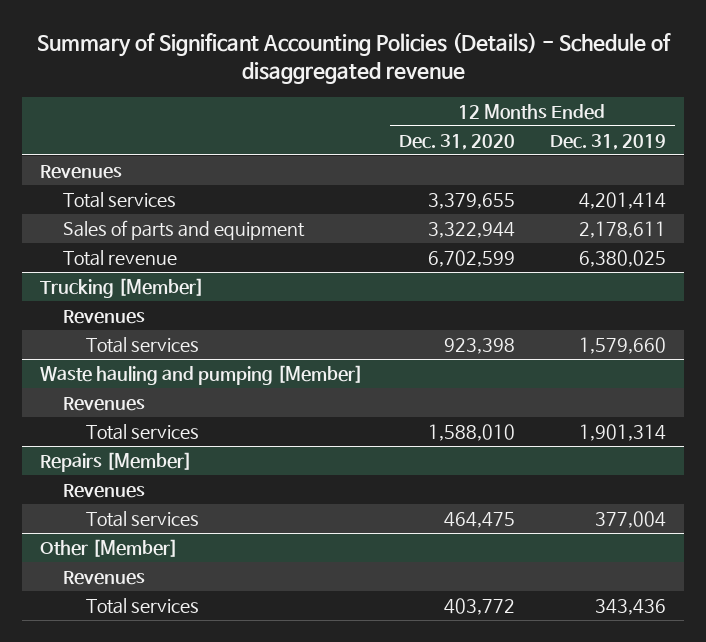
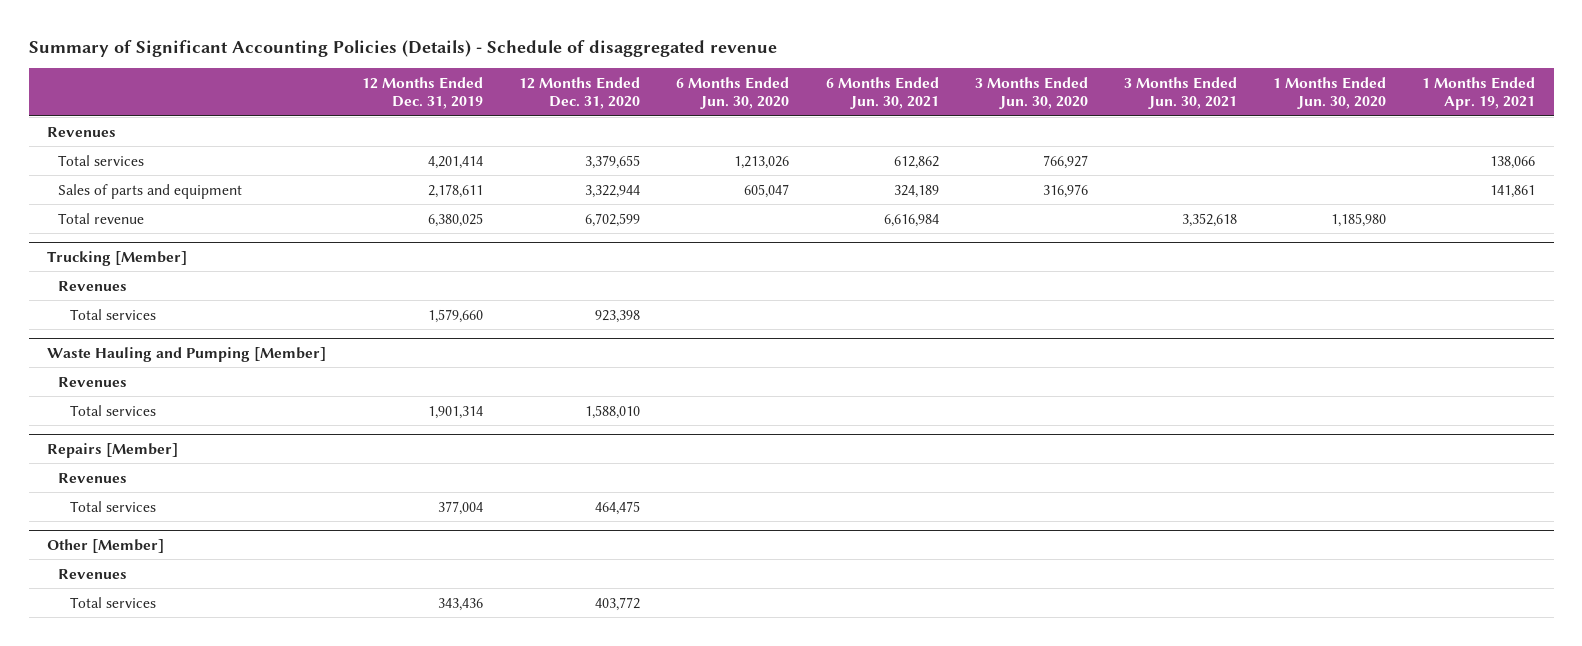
none -> [676,76,790,110] 6 Months Ended Jun. 30, 2020
none -> [825,76,939,110] 6 Months Ended Jun. 30, 2021
none -> [974,76,1088,110] 3 Months Ended Jun. 30, 2020
none -> [1123,76,1237,110] 3 Months Ended Jun. 30, 2021
none -> [1273,76,1387,110] 1 Months Ended Jun. 30, 2020
none -> [1422,76,1536,111] 1 Months Ended Apr. 19, 2021
[40,365,364,386] Waste hauling and pumping [Member] -> [46,346,326,362] Waste Hauling and Pumping [Member]

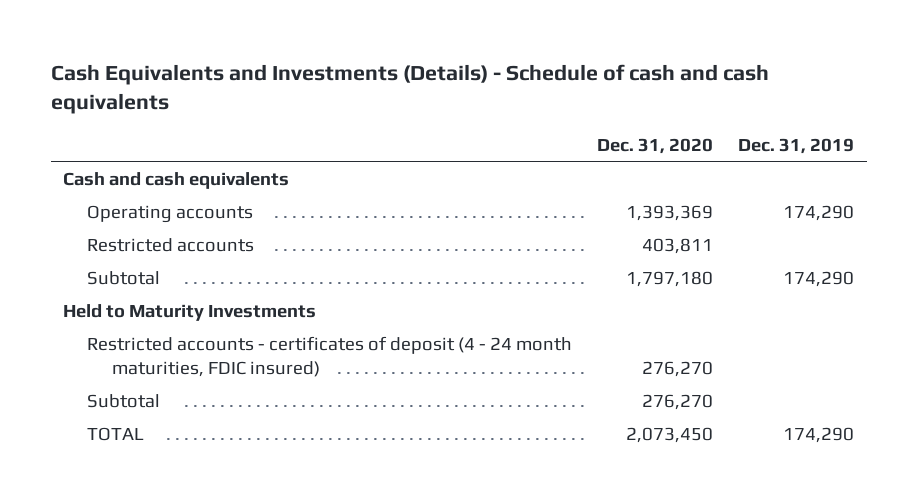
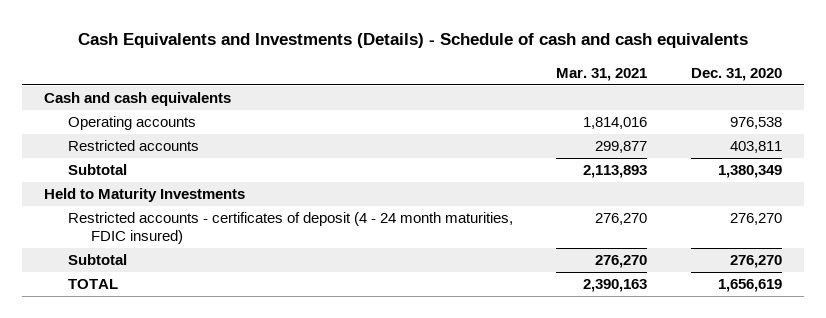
[738,137,855,154] Dec. 31, 2019 -> none
none -> [556,67,648,81] Mar. 31, 2021
[626,204,714,221] 1,393,369 -> [729,117,782,130] 976,538
[626,270,714,287] 1,797,180 -> [717,165,782,179] 1,380,349
[626,426,714,443] 2,073,450 -> [717,279,782,293] 1,656,619

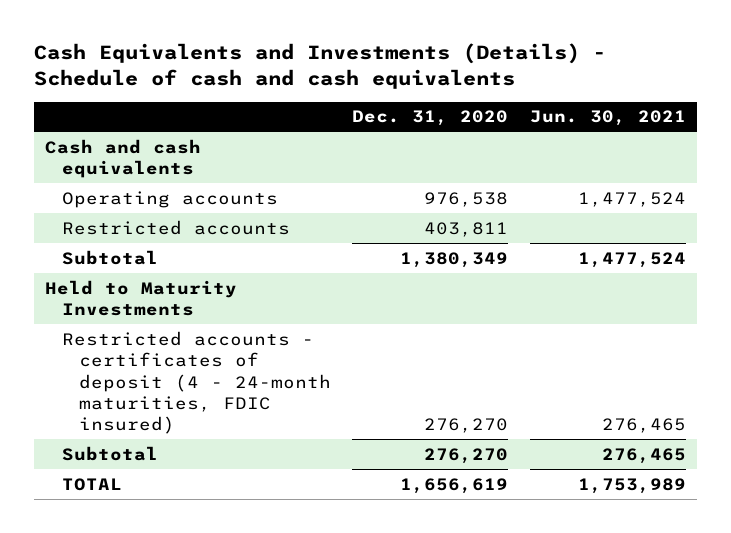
[556,67,648,81] Mar. 31, 2021 -> none
none -> [530,110,687,127] Jun. 30, 2021
[67,212,513,244] Restricted accounts - certificates of deposit (4 - 24 month maturities, FDIC insured) -> [61,330,331,435] Restricted accounts - certificates of deposit (4 - 24-month maturities, FDIC insured)

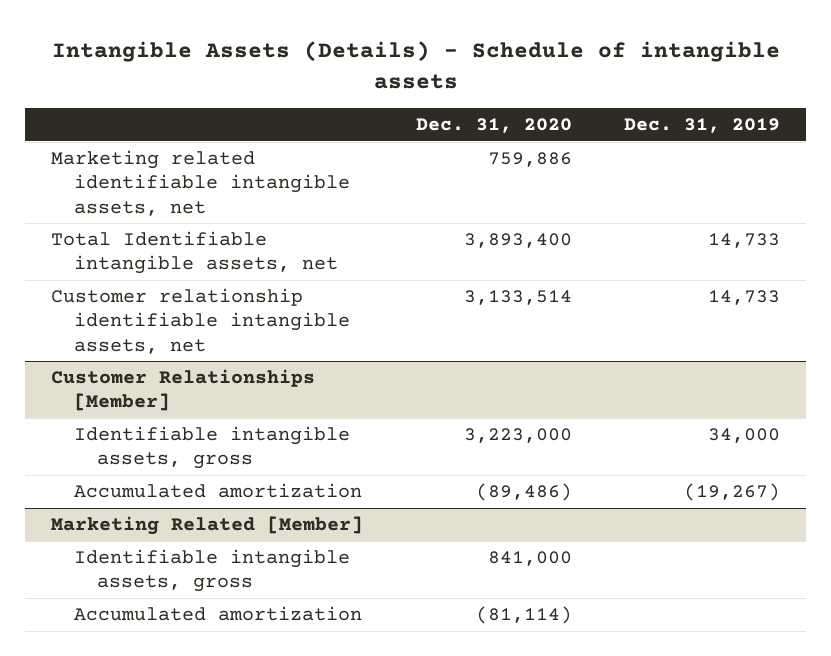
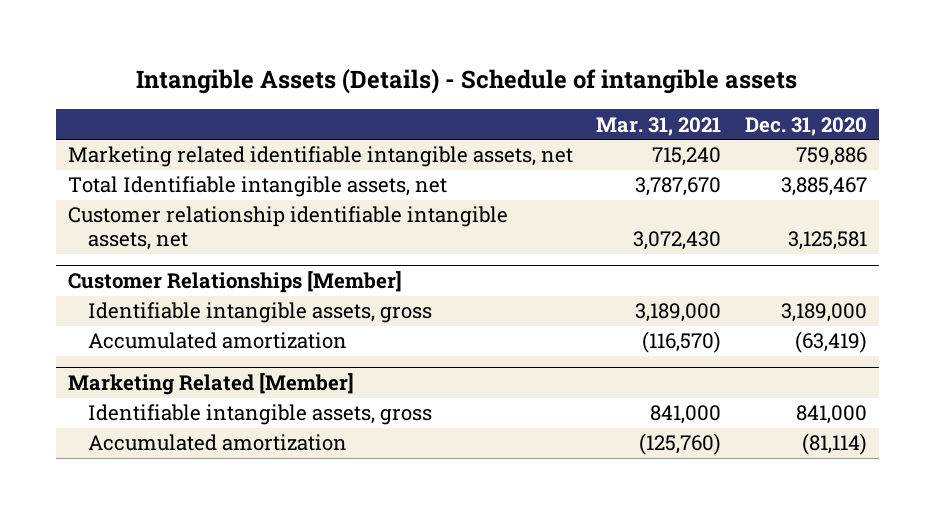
[623,118,780,134] Dec. 31, 2019 -> none
none -> [596,116,722,136] Mar. 31, 2021
[463,233,572,249] 3,893,400 -> [780,177,867,197] 3,885,467
[463,290,572,306] 3,133,514 -> [787,231,867,251] 3,125,581
[463,428,572,444] 3,223,000 -> [780,303,867,323] 3,189,000
[475,483,572,502] (89,486) -> [794,331,867,354] (63,419)

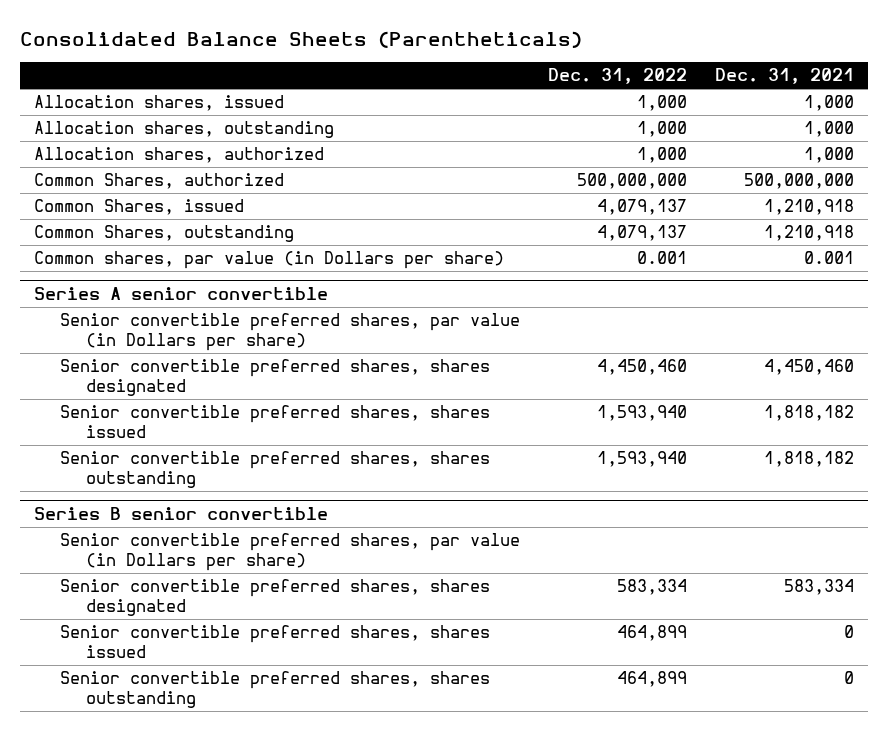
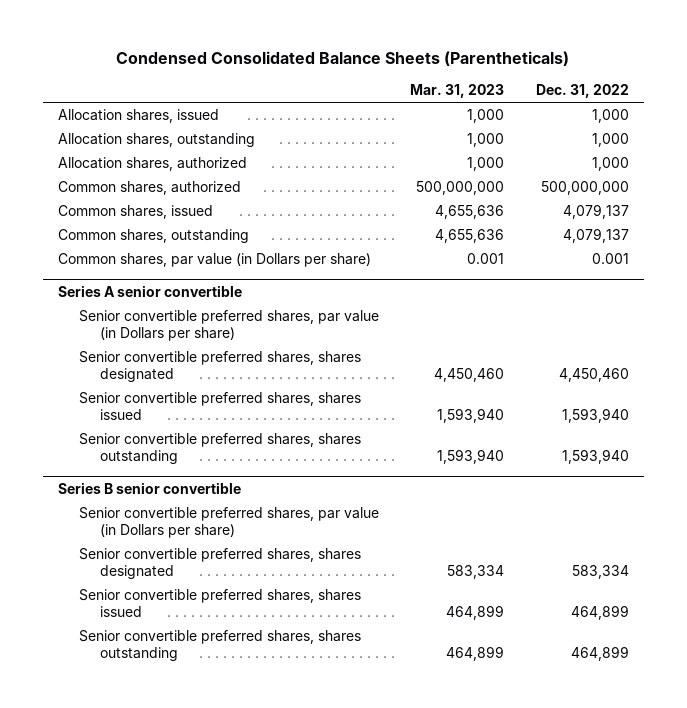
[20,30,583,48] Consolidated Balance Sheets (Parentheticals) -> [116,51,570,67] Condensed Consolidated Balance Sheets (Parentheticals)
[714,68,854,85] Dec. 31, 2021 -> none
none -> [410,84,505,99] Mar. 31, 2023
[34,173,285,190] Common Shares, authorized -> [58,181,242,196] Common shares, authorized
[34,199,245,216] Common Shares, issued -> [58,205,214,220] Common shares, issued
[34,225,295,243] Common Shares, outstanding -> [58,229,250,244] Common shares, outstanding

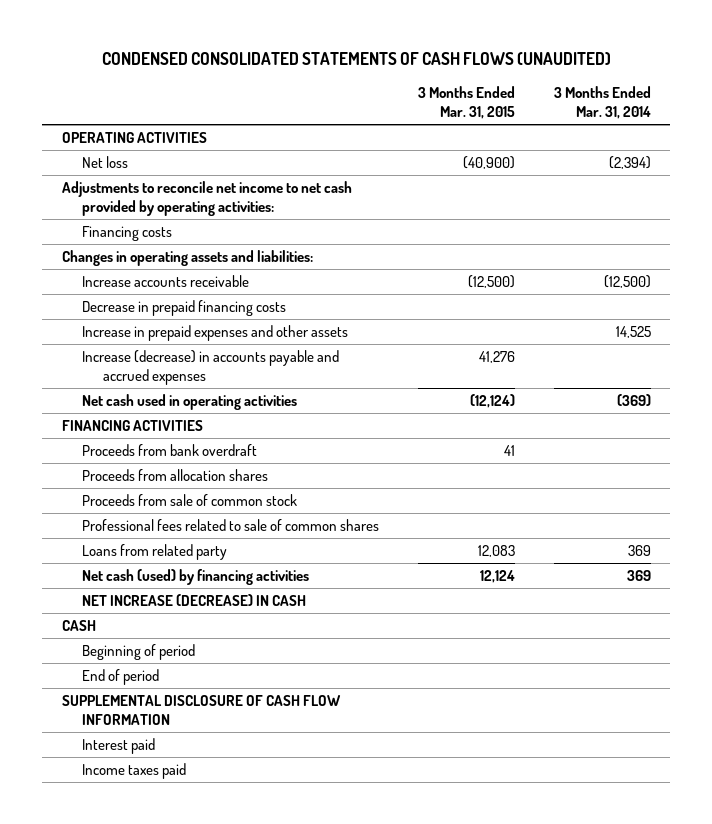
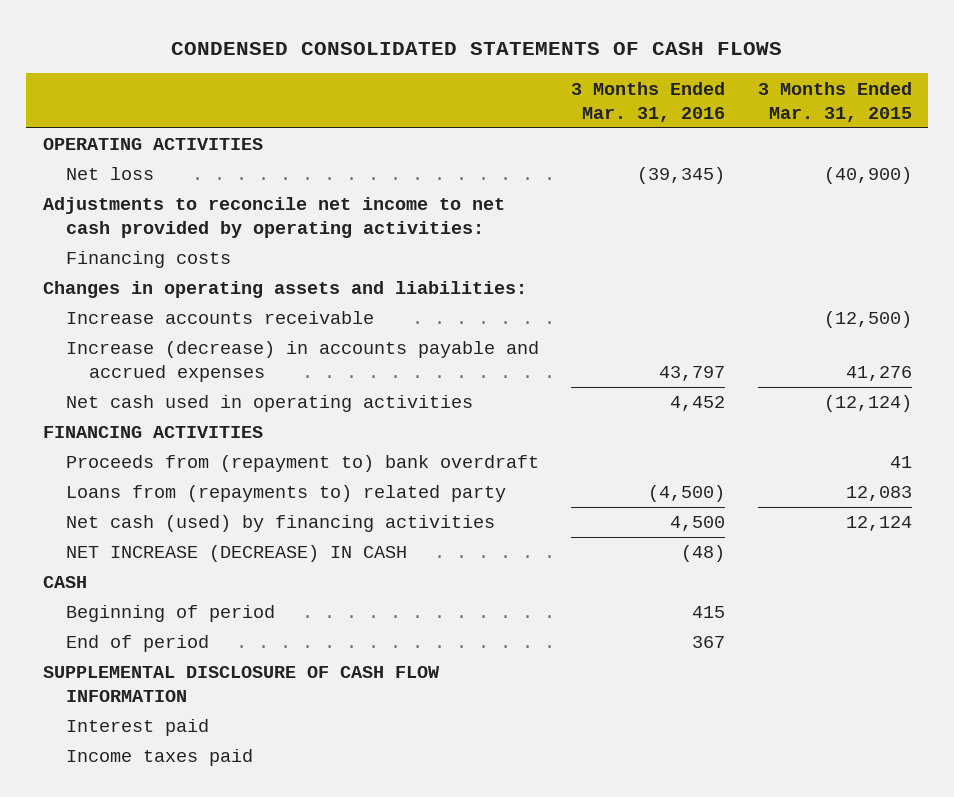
[102,52,612,66] CONDENSED CONSOLIDATED STATEMENTS OF CASH FLOWS (UNAUDITED) -> [171,41,783,55] CONDENSED CONSOLIDATED STATEMENTS OF CASH FLOWS
[553,86,651,120] 3 Months Ended Mar. 31, 2014 -> none
none -> [571,81,726,122] 3 Months Ended Mar. 31, 2016
[82,299,287,316] Decrease in prepaid financing costs -> none
[82,324,349,341] Increase in prepaid expenses and other assets -> none
[82,468,269,481] Proceeds from allocation shares -> none
[82,493,298,506] Proceeds from sale of common stock -> none
[82,518,380,531] Professional fees related to sale of common shares -> none
[82,443,258,456] Proceeds from bank overdraft -> [65,455,539,473] Proceeds from (repayment to) bank overdraft
[82,543,228,560] Loans from related party -> [65,485,506,503] Loans from (repayments to) related party

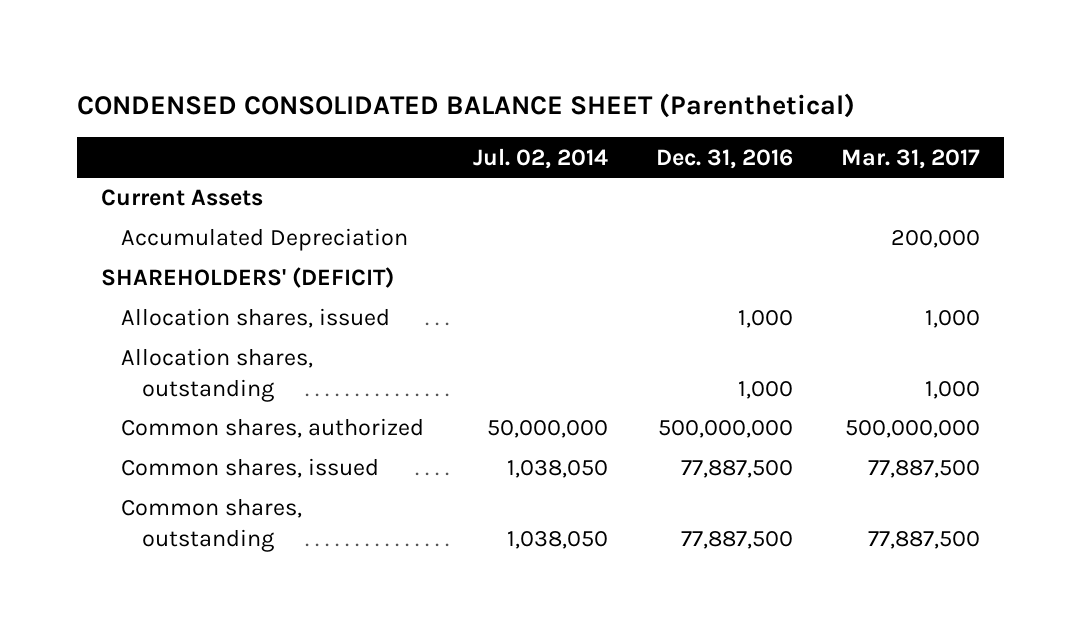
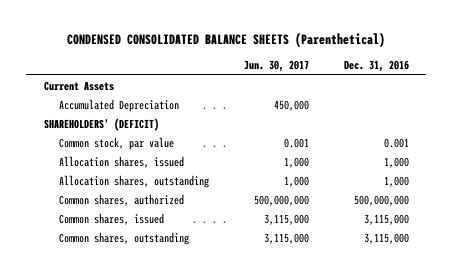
[77,92,856,118] CONDENSED CONSOLIDATED BALANCE SHEET (Parenthetical) -> [67,32,386,49] CONDENSED CONSOLIDATED BALANCE SHEETS (Parenthetical)
[472,147,608,169] Jul. 02, 2014 -> none
[840,148,980,169] Mar. 31, 2017 -> none
none -> [243,60,309,73] Jun. 30, 2017
none -> [59,136,175,150] Common stock, par value
[680,460,793,479] 77,887,500 -> [363,213,409,225] 3,115,000
[680,530,793,549] 77,887,500 -> [363,232,409,244] 3,115,000

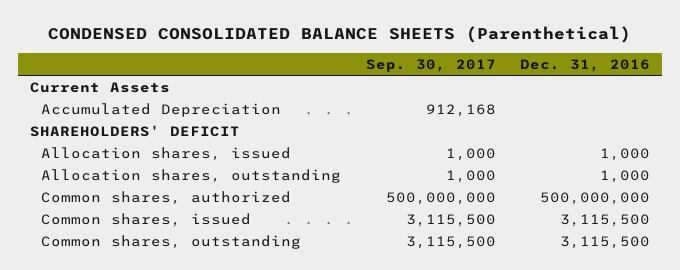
[243,60,309,73] Jun. 30, 2017 -> none
none -> [365,58,496,72] Sep. 30, 2017
[59,136,175,150] Common stock, par value -> none
[43,117,159,131] SHAREHOLDERS' (DEFICIT) -> [30,124,241,137] SHAREHOLDERS' DEFICIT
[363,213,409,225] 3,115,000 -> [559,213,650,227] 3,115,500
[363,232,409,244] 3,115,000 -> [559,235,650,249] 3,115,500

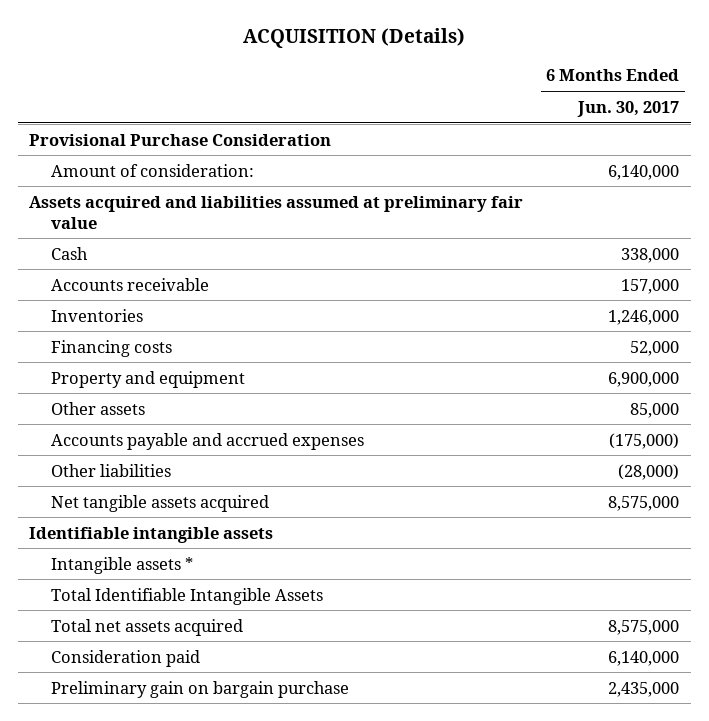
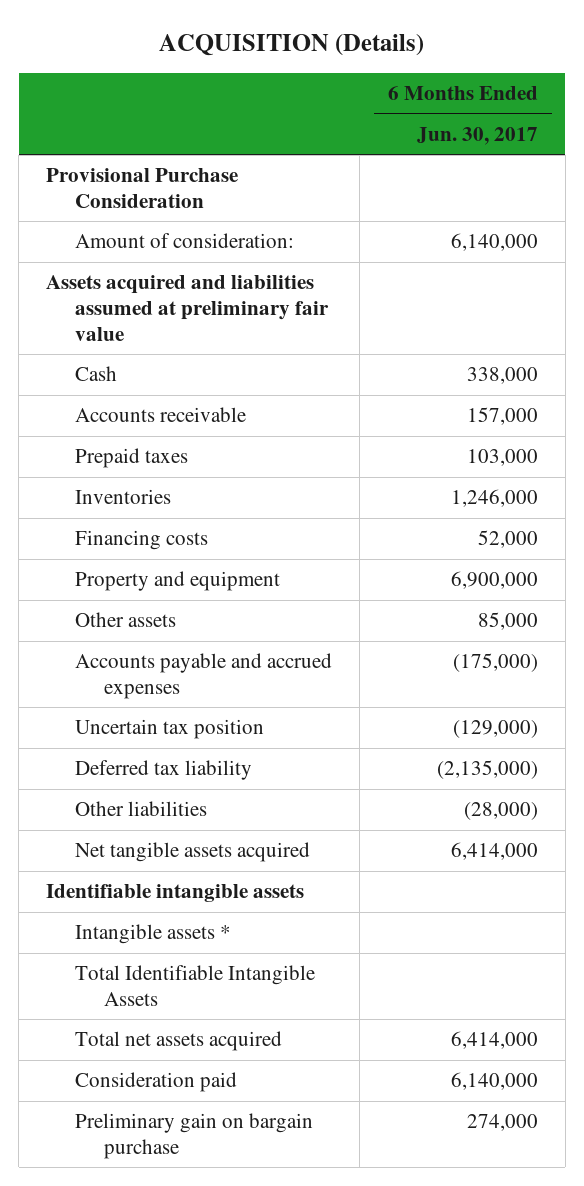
none -> [75,448,189,469] Prepaid taxes
none -> [75,719,265,740] Uncertain tax position
none -> [75,760,253,781] Deferred tax liability
[608,495,680,511] 8,575,000 -> [450,842,538,861] 6,414,000
[608,619,680,635] 8,575,000 -> [450,1031,538,1050] 6,414,000
[608,681,680,697] 2,435,000 -> [466,1114,538,1132] 274,000

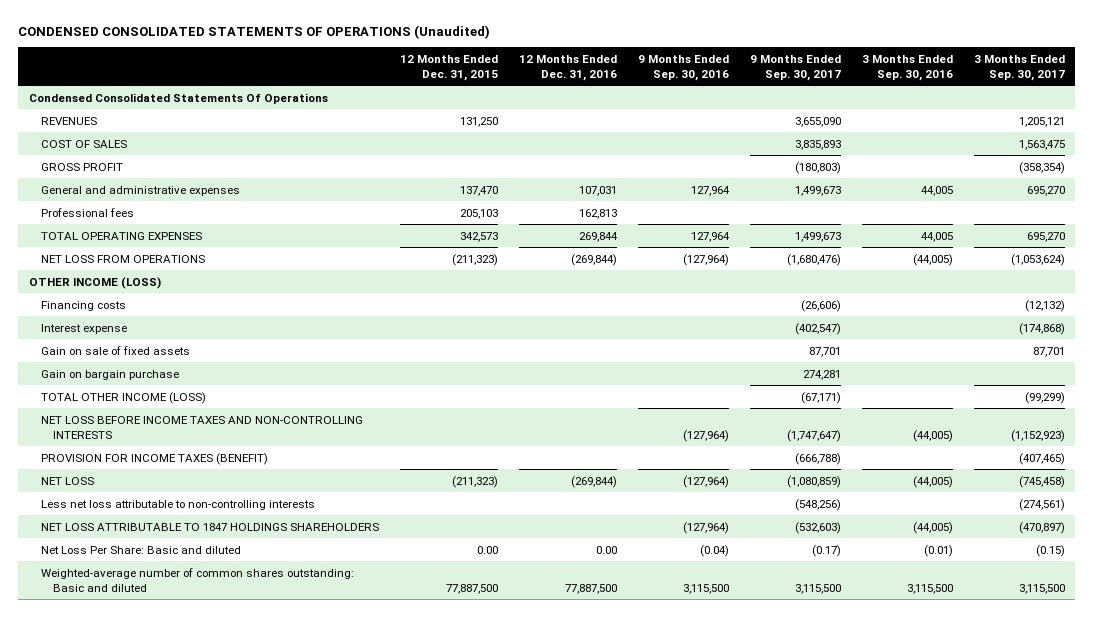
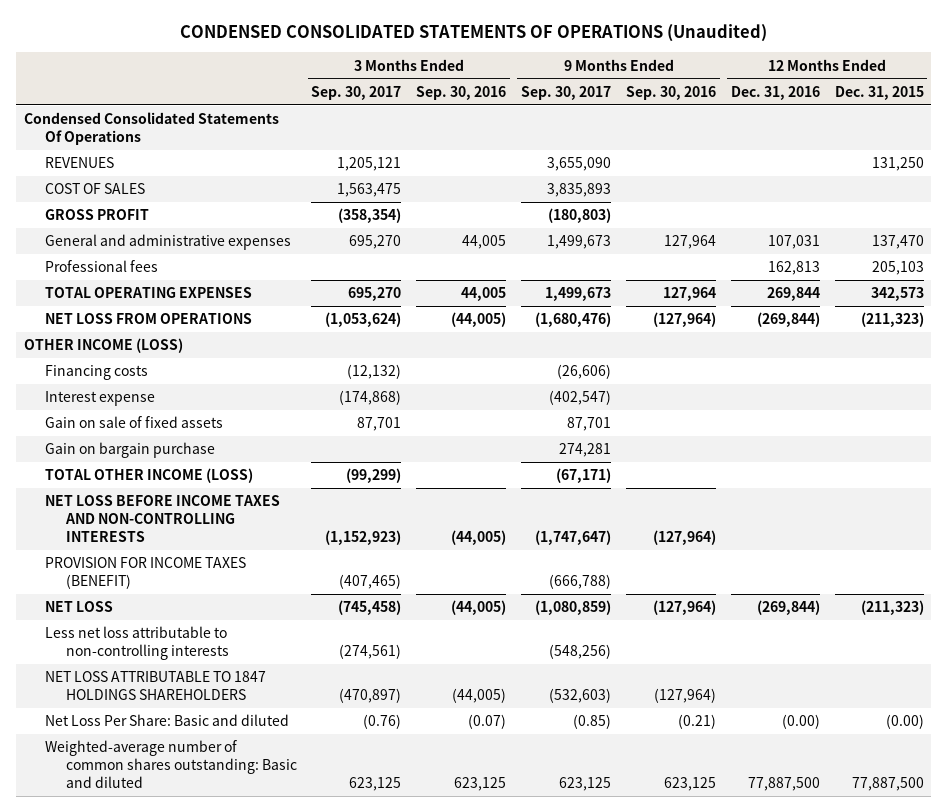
[476,545,498,554] 0.00 -> [885,714,924,730] (0.00)
[595,545,617,554] 0.00 -> [781,714,820,730] (0.00)
[699,544,729,557] (0.04) -> [677,714,716,730] (0.21)
[811,544,841,557] (0.17) -> [573,714,612,730] (0.85)
[923,544,953,557] (0.01) -> [468,714,507,730] (0.07)
[1035,544,1065,557] (0.15) -> [363,714,402,730] (0.76)
[682,583,729,594] 3,115,500 -> [663,776,716,791] 623,125
[794,583,841,594] 3,115,500 -> [559,776,612,791] 623,125
[906,583,953,594] 3,115,500 -> [454,776,507,791] 623,125
[1018,583,1065,594] 3,115,500 -> [349,776,402,791] 623,125

